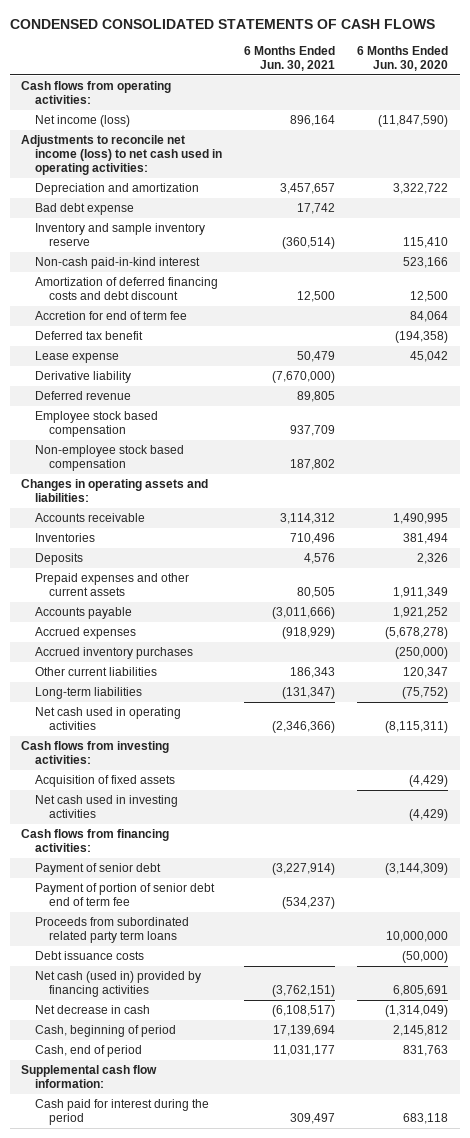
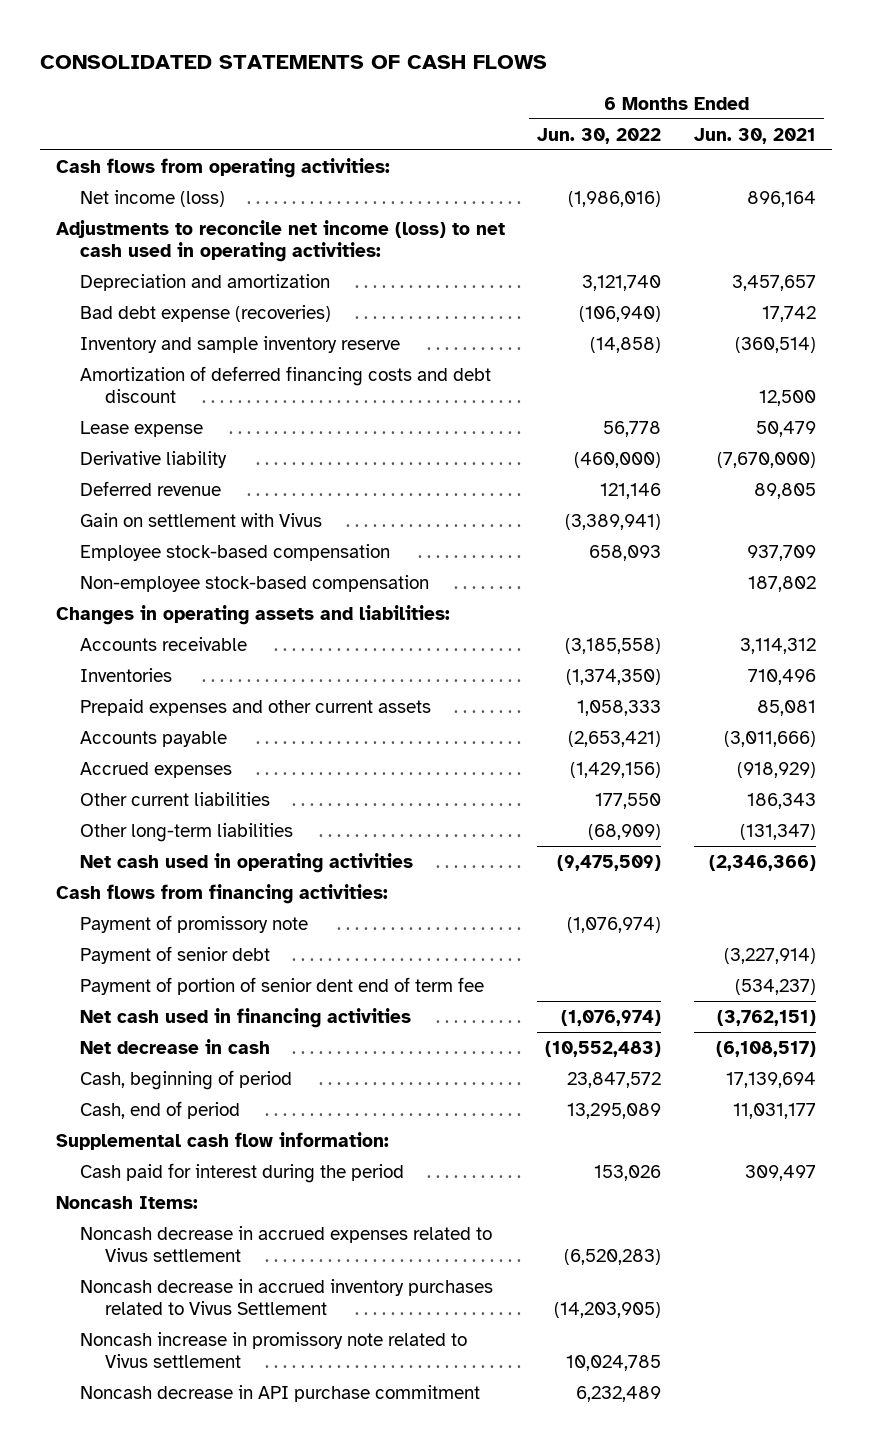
[10,18,436,29] CONDENSED CONSOLIDATED STATEMENTS OF CASH FLOWS -> [39,55,547,70] CONSOLIDATED STATEMENTS OF CASH FLOWS
[357,45,449,71] 6 Months Ended Jun. 30, 2020 -> none
none -> [537,127,662,144] Jun. 30, 2022
[35,202,135,215] Bad debt expense -> [80,304,332,322] Bad debt expense (recoveries)
[35,256,201,269] Non-cash paid-in-kind interest -> none
[35,310,188,320] Accretion for end of term fee -> none
[35,330,144,340] Deferred tax benefit -> none
none -> [80,512,323,527] Gain on settlement with Vivus
[35,410,159,437] Employee stock based compensation -> [80,543,391,561] Employee stock-based compensation
[35,444,185,471] Non-employee stock based compensation -> [80,574,430,592] Non-employee stock-based compensation
[35,552,84,565] Deposits -> none
[297,586,336,598] 80,505 -> [756,699,816,716] 85,081
[35,646,194,659] Accrued inventory purchases -> none
[35,686,143,699] Long-term liabilities -> [80,822,294,842] Other long-term liabilities
[21,740,170,764] Cash flows from investing activities: -> none
[35,774,176,787] Acquisition of fixed assets -> none
[35,794,179,818] Net cash used in investing activities -> none
none -> [80,914,309,933] Payment of promissory note
[35,916,190,943] Proceeds from subordinated related party term loans -> none
[35,950,145,960] Debt issuance costs -> none
[35,882,216,906] Payment of portion of senior debt end of term fee -> [80,976,485,995] Payment of portion of senior dent end of term fee
[35,970,202,997] Net cash (used in) provided by financing activities -> [80,1007,412,1028] Net cash used in financing activities
none -> [55,1195,198,1209] Noncash Items:
none -> [80,1225,493,1263] Noncash decrease in accrued expenses related to Vivus settlement
none -> [80,1278,494,1316] Noncash decrease in accrued inventory purchases related to Vivus Settlement
none -> [80,1331,468,1369] Noncash increase in promissory note related to Vivus settlement
none -> [80,1384,481,1402] Noncash decrease in API purchase commitment

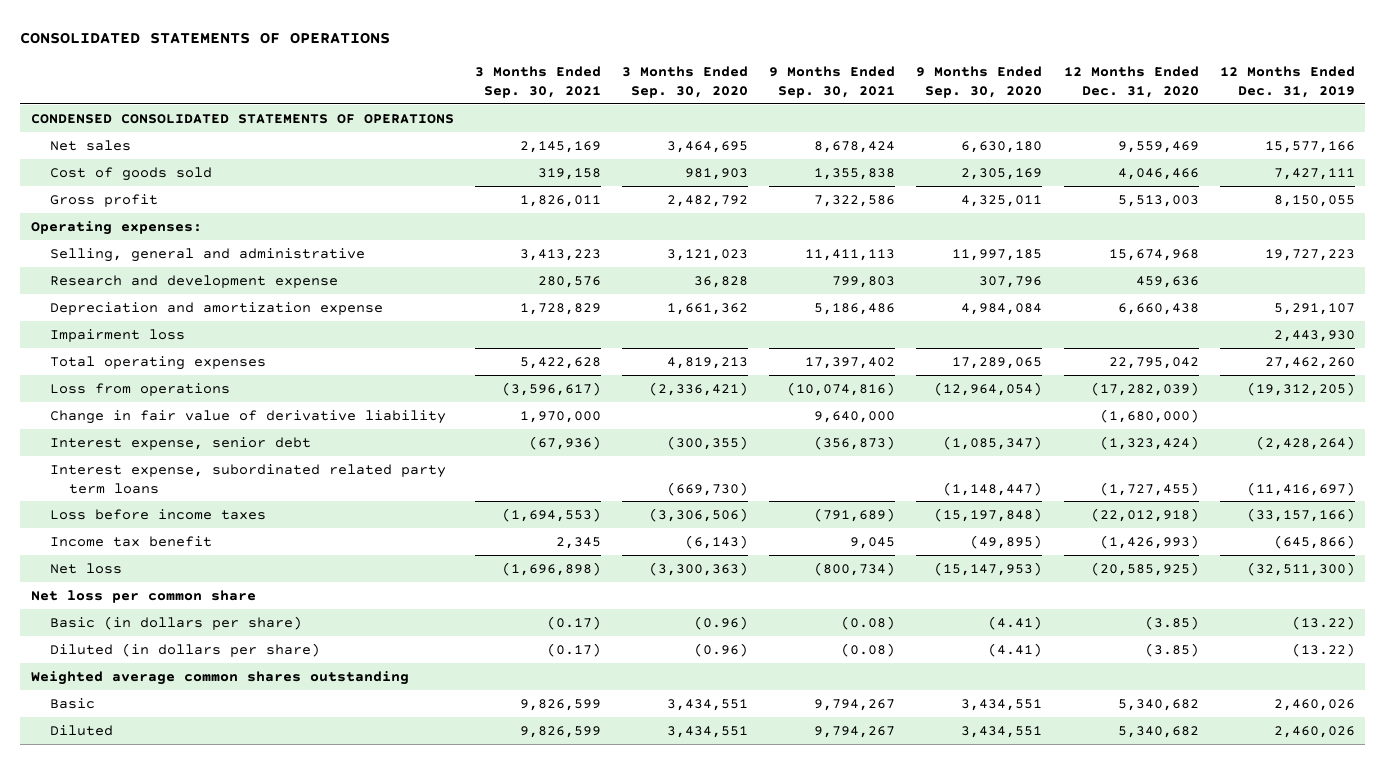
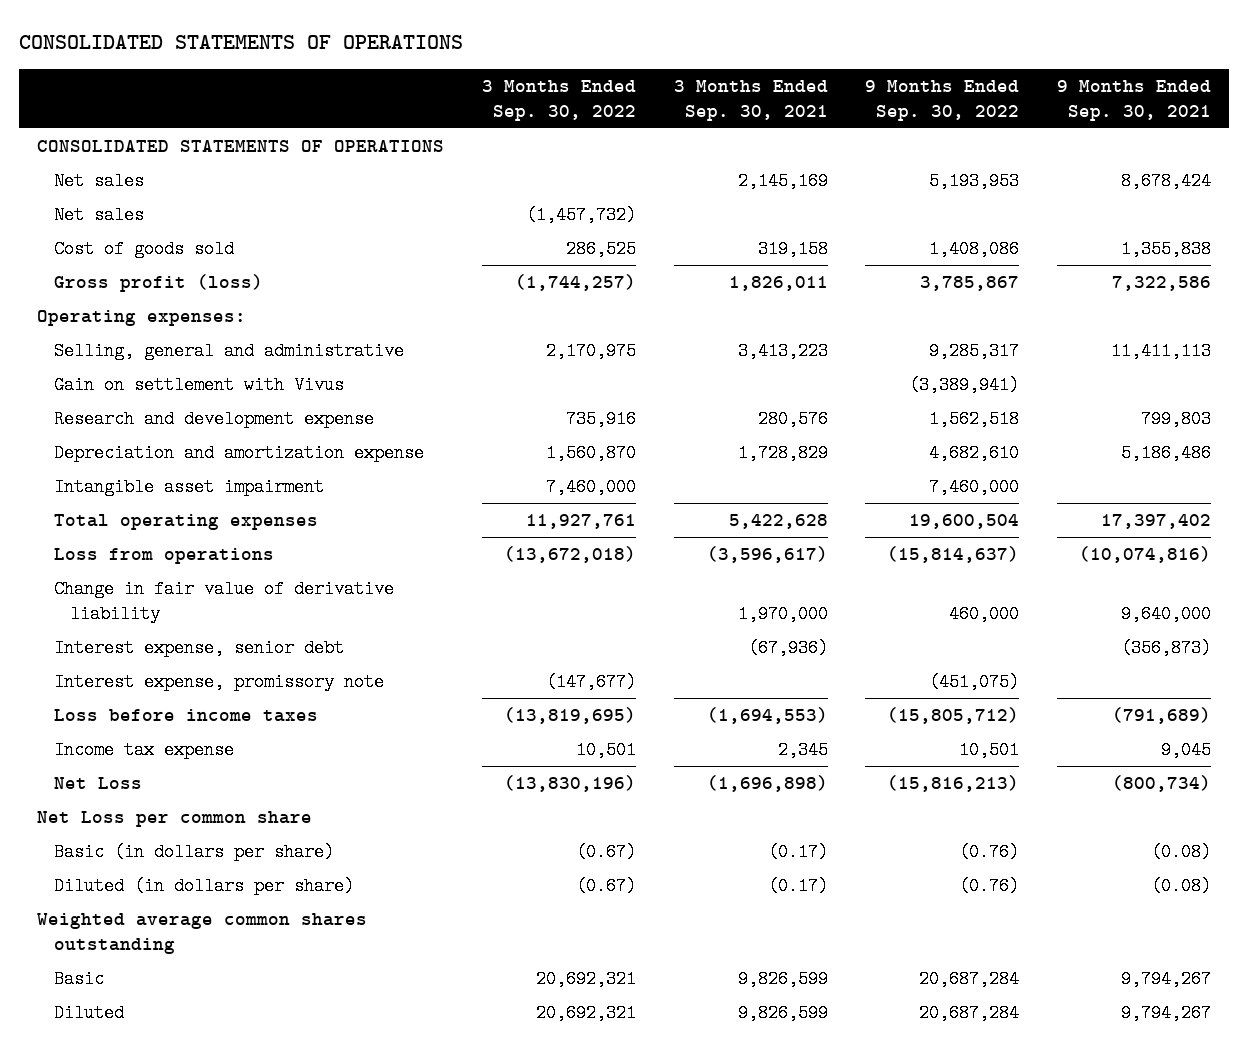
[622,65,749,98] 3 Months Ended Sep. 30, 2020 -> none
[916,65,1043,98] 9 Months Ended Sep. 30, 2020 -> none
[1063,65,1199,98] 12 Months Ended Dec. 31, 2020 -> none
[1219,65,1355,98] 12 Months Ended Dec. 31, 2019 -> none
none -> [481,80,636,121] 3 Months Ended Sep. 30, 2022
none -> [865,80,1020,121] 9 Months Ended Sep. 30, 2022
[30,113,454,124] CONDENSED CONSOLIDATED STATEMENTS OF OPERATIONS -> [37,140,445,153] CONSOLIDATED STATEMENTS OF OPERATIONS
none -> [53,206,144,225] Net sales
[49,193,158,207] Gross profit -> [53,274,263,293] Gross profit (loss)
none -> [53,376,344,395] Gain on settlement with Vivus
[49,328,185,342] Impairment loss -> none
none -> [53,478,324,497] Intangible asset impairment
[49,463,446,494] Interest expense, subordinated related party term loans -> none
none -> [53,673,384,692] Interest expense, promissory note
[49,535,212,547] Income tax benefit -> [53,741,234,760] Income tax expense
[49,562,122,574] Net loss -> [53,777,142,790] Net Loss
[30,589,256,603] Net loss per common share -> [37,811,313,828] Net Loss per common share

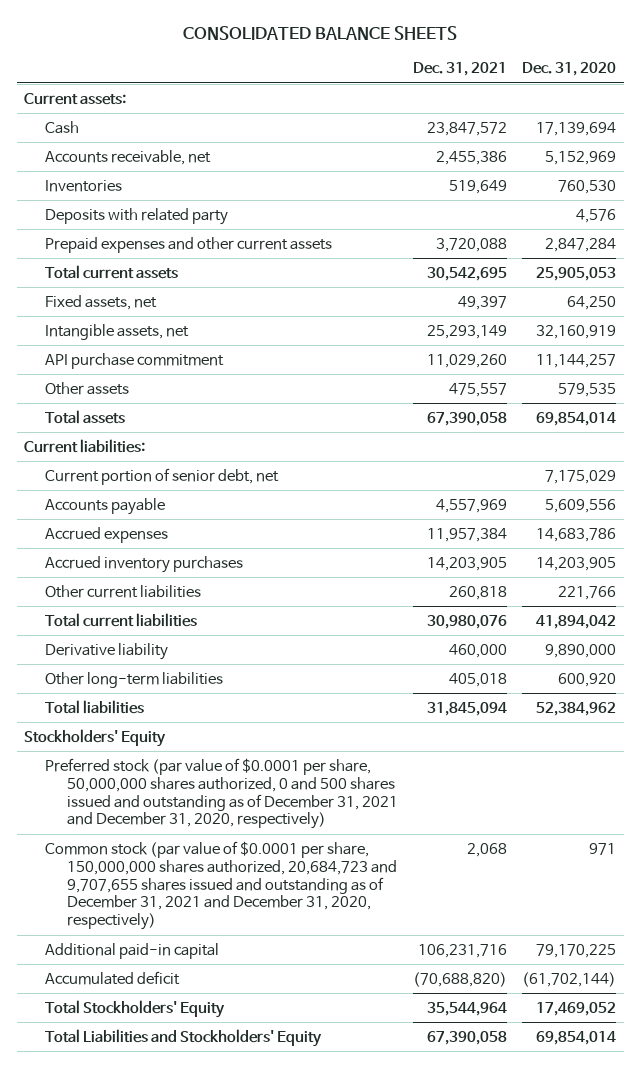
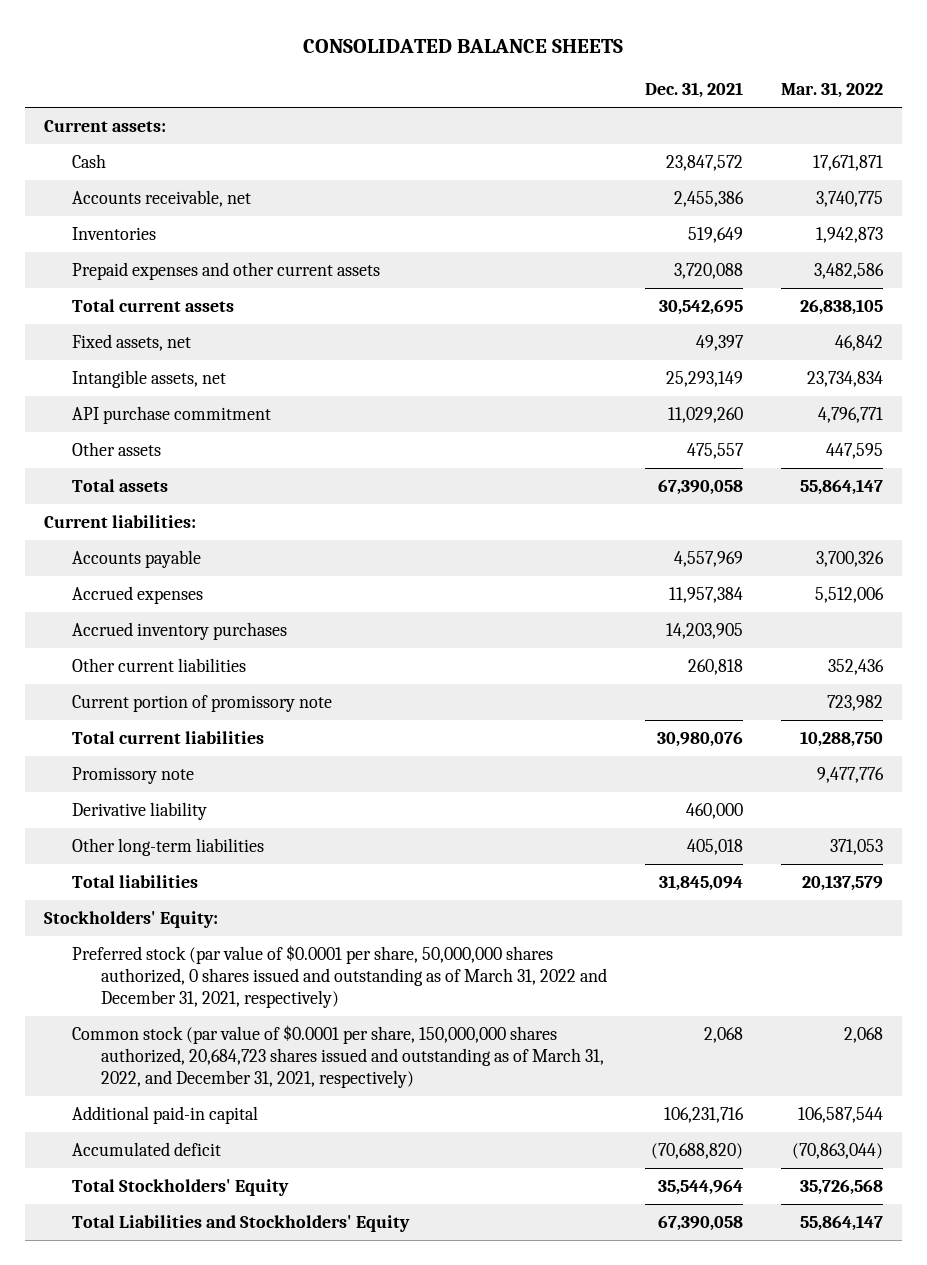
[521,62,616,77] Dec. 31, 2020 -> none
none -> [781,82,884,99] Mar. 31, 2022
[45,207,229,225] Deposits with related party -> none
[45,467,280,485] Current portion of senior debt, net -> none
none -> [72,695,333,713] Current portion of promissory note
none -> [72,767,195,785] Promissory note
[24,728,167,747] Stockholders' Equity -> [43,911,218,929] Stockholders' Equity:
[45,757,398,830] Preferred stock (par value of $0.0001 per share, 50,000,000 shares authorized, 0 and 500 shares issued and outstanding as of December 31, 2021 and December 31, 2020, respectively) -> [72,945,607,1009] Preferred stock (par value of $0.0001 per share, 50,000,000 shares authorized, 0 shares issued and outstanding as of March 31, 2022 and December 31, 2021, respectively)
[45,840,397,931] Common stock (par value of $0.0001 per share, 150,000,000 shares authorized, 20,684,723 and 9,707,655 shares issued and outstanding as of December 31, 2021 and December 31, 2020, respectively) -> [72,1025,604,1089] Common stock (par value of $0.0001 per share, 150,000,000 shares authorized, 20,684,723 shares issued and outstanding as of March 31, 2022, and December 31, 2021, respectively)

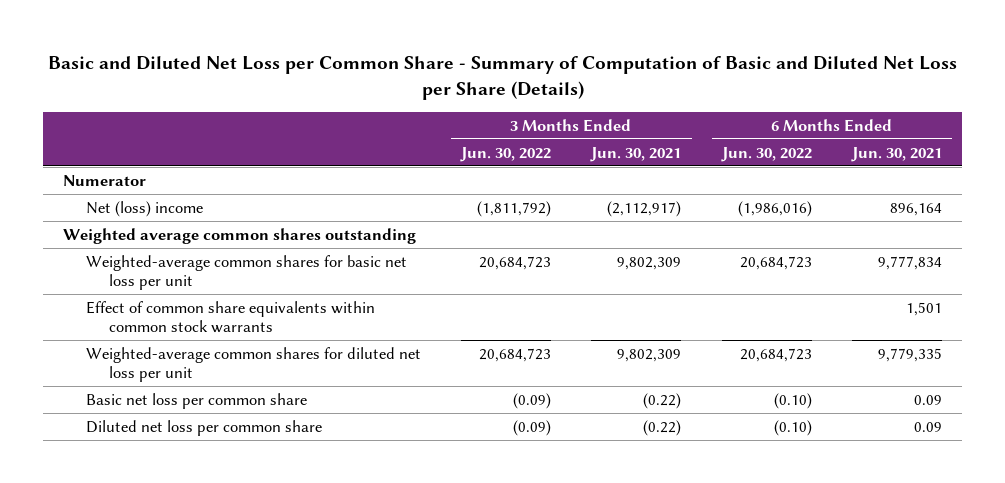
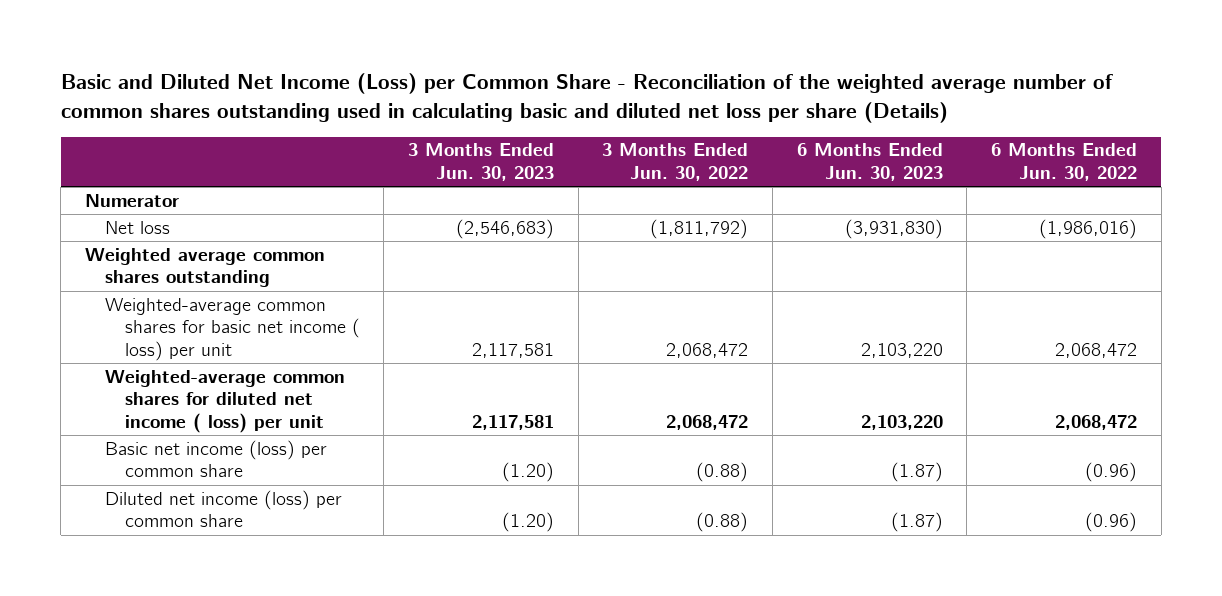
[47,56,957,101] Basic and Diluted Net Loss per Common Share - Summary of Computation of Basic and Diluted Net Loss per Share (Details) -> [60,73,1113,124] Basic and Diluted Net Income (Loss) per Common Share - Reconciliation of the weighted average number of common shares outstanding used in calculating basic and diluted net loss per share (Details)
[590,146,682,162] Jun. 30, 2021 -> none
[850,146,942,162] Jun. 30, 2021 -> none
none -> [408,143,555,181] 3 Months Ended Jun. 30, 2023
none -> [796,143,943,181] 6 Months Ended Jun. 30, 2023
[86,200,204,217] Net (loss) income -> [104,220,170,234] Net loss
[86,300,376,334] Effect of common share equivalents within common stock warrants -> none
[86,254,408,291] Weighted-average common shares for basic net loss per unit -> [104,297,360,361] Weighted-average common shares for basic net income ( loss) per unit
[479,255,552,270] 20,684,723 -> [666,342,749,358] 2,068,472
[739,255,812,270] 20,684,723 -> [1054,342,1137,358] 2,068,472
[86,346,422,383] Weighted-average common shares for diluted net loss per unit -> [104,369,345,433] Weighted-average common shares for diluted net income ( loss) per unit
[479,347,552,362] 20,684,723 -> [666,414,749,430] 2,068,472
[739,347,812,362] 20,684,723 -> [1054,414,1137,430] 2,068,472
[86,392,308,409] Basic net loss per common share -> [104,439,327,478] Basic net income (loss) per common share
[513,392,552,409] (0.09) -> [696,462,749,483] (0.88)
[773,392,812,409] (0.10) -> [1084,462,1137,483] (0.96)
[86,419,323,436] Diluted net loss per common share -> [104,489,342,528] Diluted net income (loss) per common share
[513,419,552,436] (0.09) -> [696,512,749,533] (0.88)
[773,419,812,436] (0.10) -> [1084,512,1137,533] (0.96)

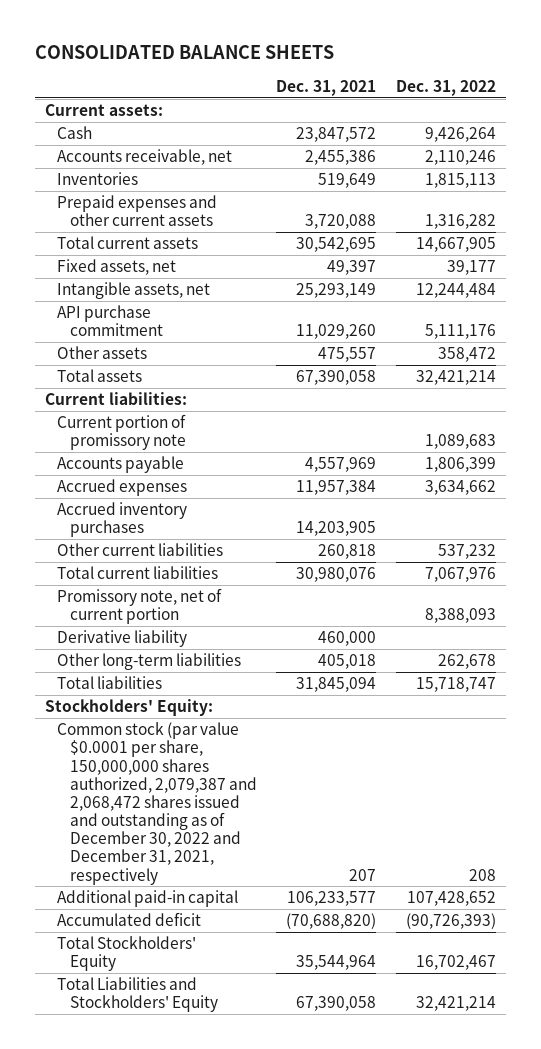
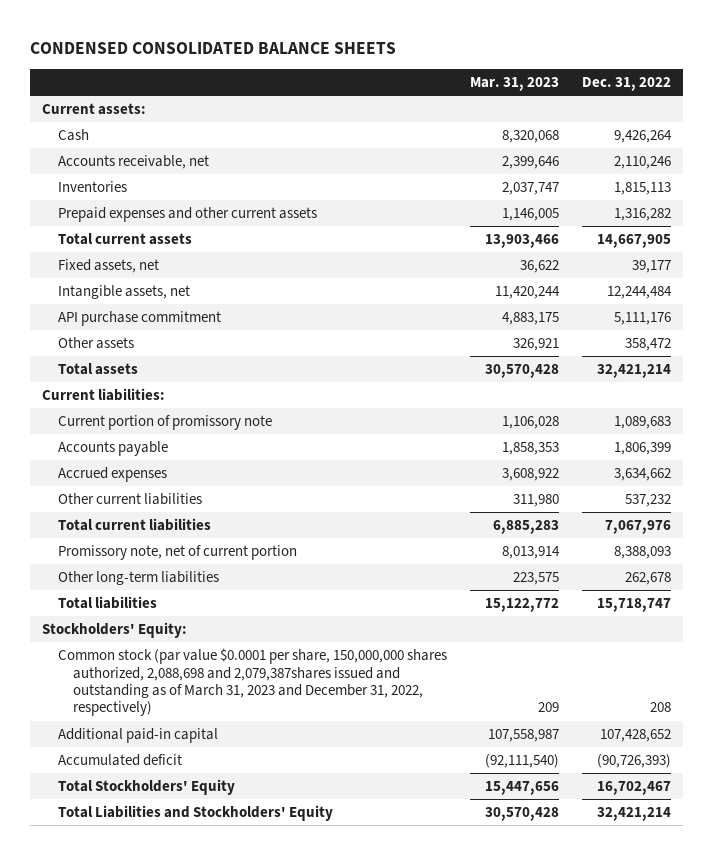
[35,45,335,60] CONSOLIDATED BALANCE SHEETS -> [30,41,397,54] CONDENSED CONSOLIDATED BALANCE SHEETS
[276,79,377,96] Dec. 31, 2021 -> none
none -> [470,76,560,91] Mar. 31, 2023
[57,502,188,538] Accrued inventory purchases -> none
[57,630,188,648] Derivative liability -> none
[57,722,257,885] Common stock (par value $0.0001 per share, 150,000,000 shares authorized, 2,079,387 and 2,068,472 shares issued and outstanding as of December 30, 2022 and December 31, 2021, respectively -> [57,648,447,717] Common stock (par value $0.0001 per share, 150,000,000 shares authorized, 2,088,698 and 2,079,387shares issued and outstanding as of March 31, 2023 and December 31, 2022, respectively)

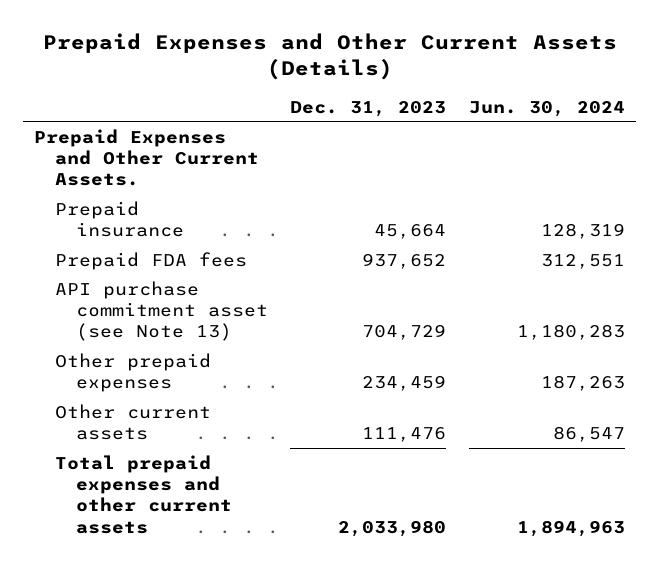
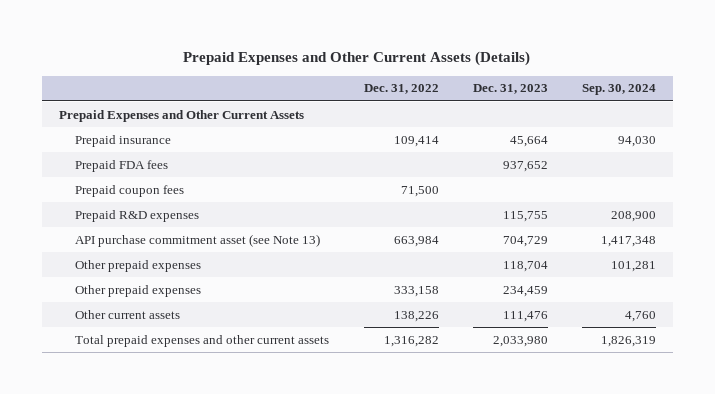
[468,100,625,117] Jun. 30, 2024 -> none
none -> [363,84,439,95] Dec. 31, 2022
none -> [581,84,656,96] Sep. 30, 2024
[34,128,260,187] Prepaid Expenses and Other Current Assets. -> [58,109,304,122] Prepaid Expenses and Other Current Assets
none -> [75,184,185,197] Prepaid coupon fees
none -> [75,209,200,222] Prepaid R&D expenses
none -> [75,259,202,272] Other prepaid expenses

